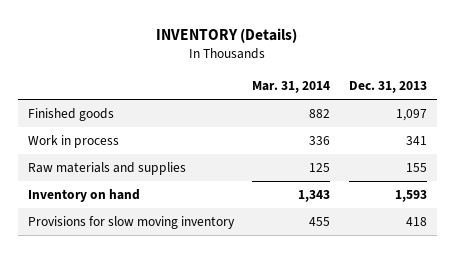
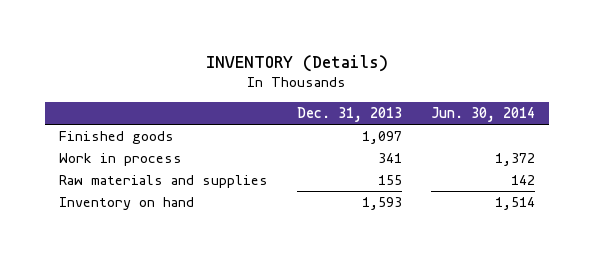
[252,80,331,93] Mar. 31, 2014 -> none
none -> [430,107,535,123] Jun. 30, 2014
[27,216,235,230] Provisions for slow moving inventory -> none

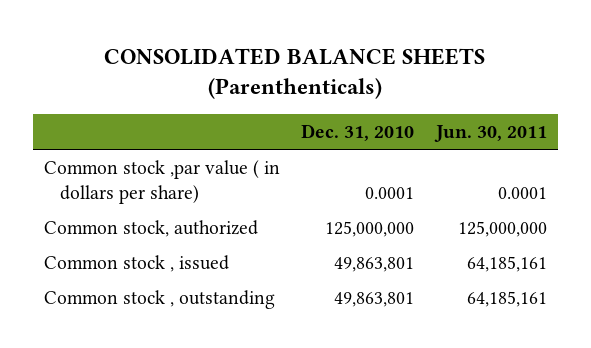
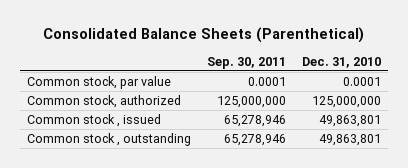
[104,47,486,100] CONSOLIDATED BALANCE SHEETS (Parenthenticals) -> [43,27,365,44] Consolidated Balance Sheets (Parenthetical)
[433,124,547,142] Jun. 30, 2011 -> none
none -> [207,56,287,69] Sep. 30, 2011
[44,160,281,205] Common stock ,par value ( in dollars per share) -> [27,75,172,89] Common stock, par value

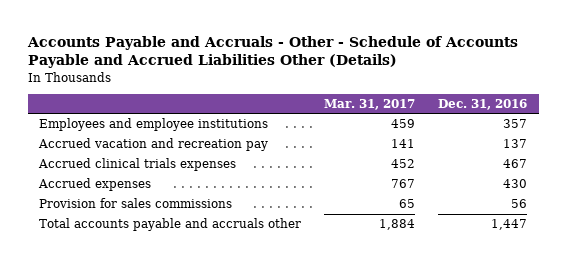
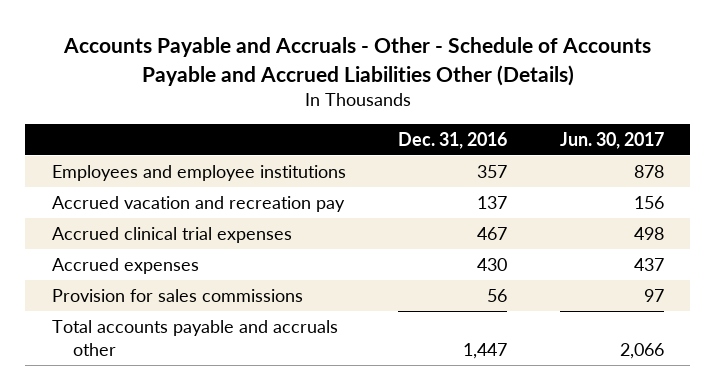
[324,98,416,110] Mar. 31, 2017 -> none
none -> [559,132,664,150] Jun. 30, 2017
[38,158,237,172] Accrued clinical trials expenses -> [51,226,292,243] Accrued clinical trial expenses

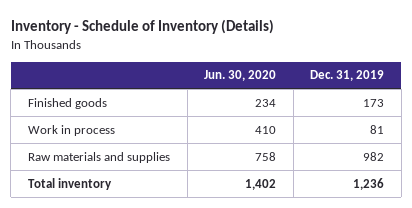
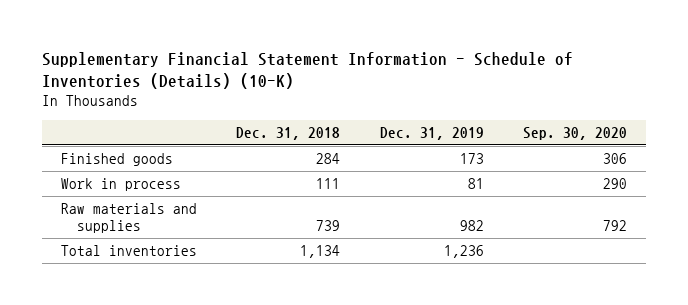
[10,19,274,35] Inventory - Schedule of Inventory (Details) -> [41,51,573,89] Supplementary Financial Statement Information - Schedule of Inventories (Details) (10-K)
[204,70,277,82] Jun. 30, 2020 -> none
none -> [236,126,341,140] Dec. 31, 2018
none -> [522,126,627,140] Sep. 30, 2020
[28,177,113,190] Total inventory -> [61,245,198,257] Total inventories

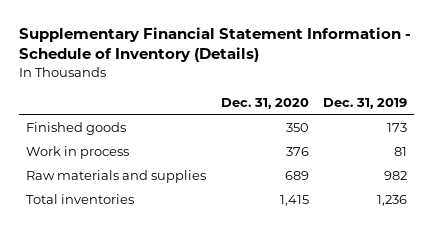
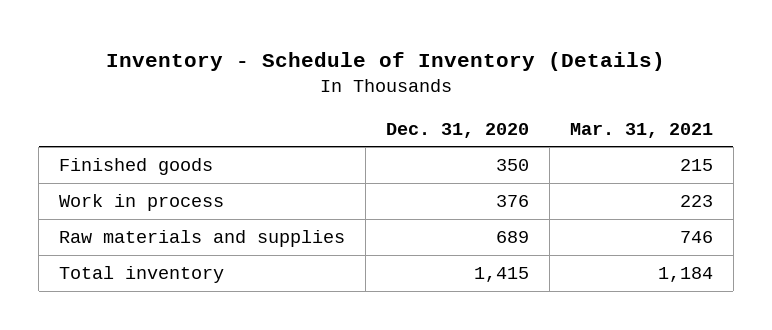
[19,27,412,63] Supplementary Financial Statement Information - Schedule of Inventory (Details) -> [106,52,666,72] Inventory - Schedule of Inventory (Details)
[323,97,408,109] Dec. 31, 2019 -> none
none -> [569,122,713,138] Mar. 31, 2021
[26,193,135,204] Total inventories -> [59,265,225,283] Total inventory

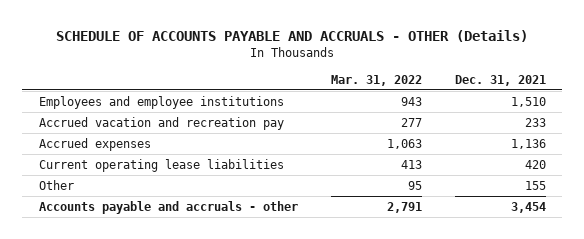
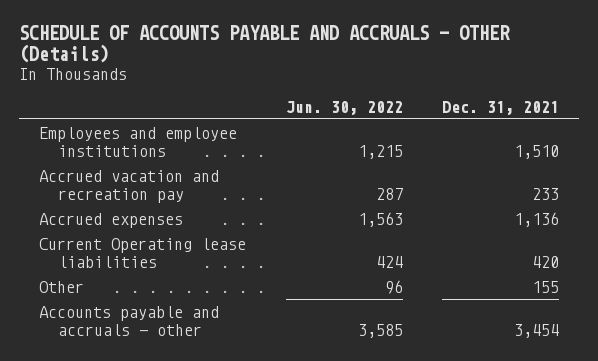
[330,74,422,86] Mar. 31, 2022 -> none
none -> [285,100,403,115] Jun. 30, 2022
[38,158,284,172] Current operating lease liabilities -> [38,237,246,268] Current Operating lease liabilities

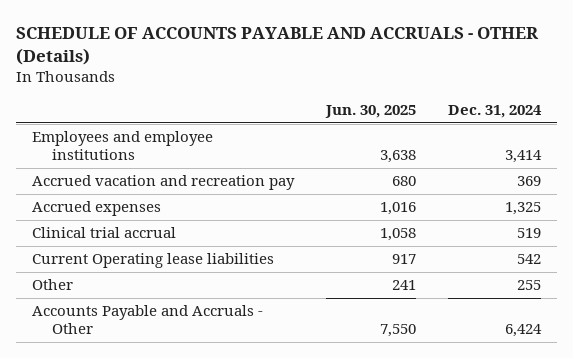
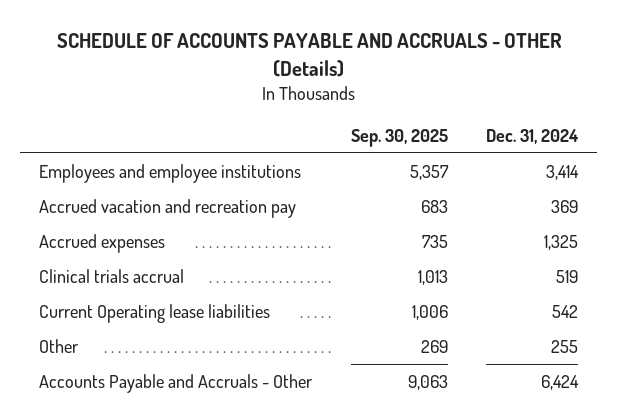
[325,105,417,119] Jun. 30, 2025 -> none
none -> [350,128,448,147] Sep. 30, 2025
[31,227,176,239] Clinical trial accrual -> [39,269,185,284] Clinical trials accrual

